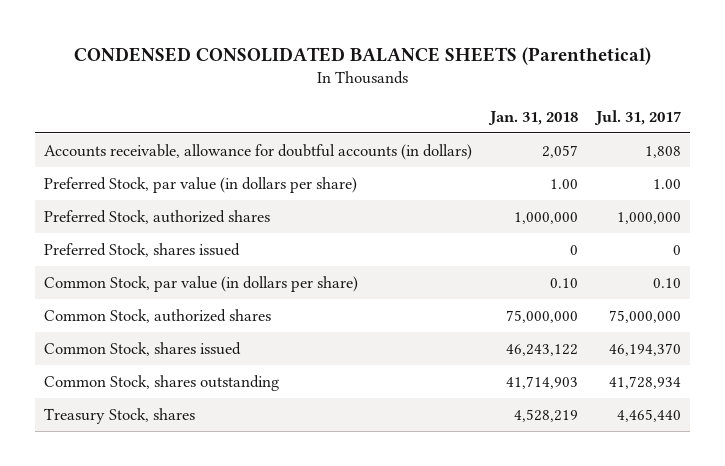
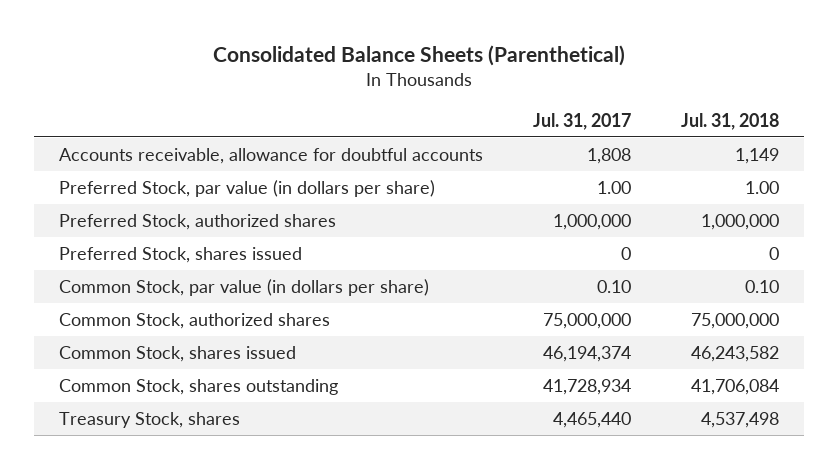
[73,46,651,65] CONDENSED CONSOLIDATED BALANCE SHEETS (Parenthetical) -> [212,44,625,66] Consolidated Balance Sheets (Parenthetical)
[488,110,579,125] Jan. 31, 2018 -> none
none -> [680,112,779,130] Jul. 31, 2018
[43,143,472,160] Accounts receivable, allowance for doubtful accounts (in dollars) -> [58,147,483,164] Accounts receivable, allowance for doubtful accounts
[609,342,682,356] 46,194,370 -> [542,345,631,362] 46,194,374

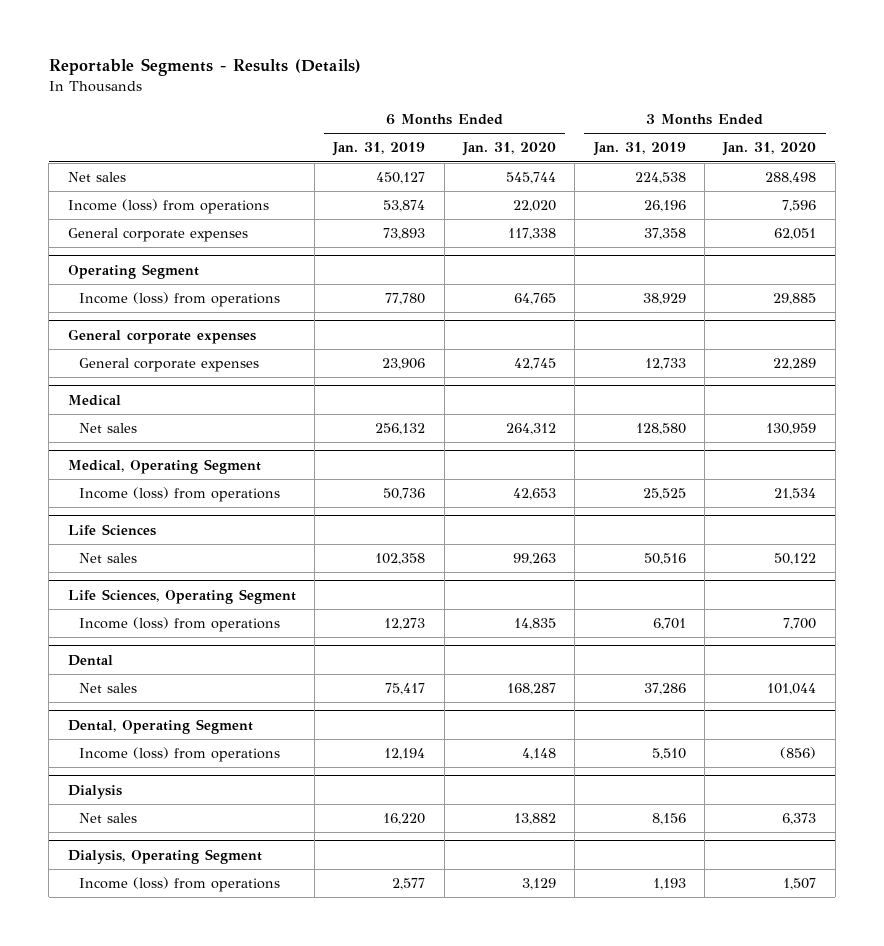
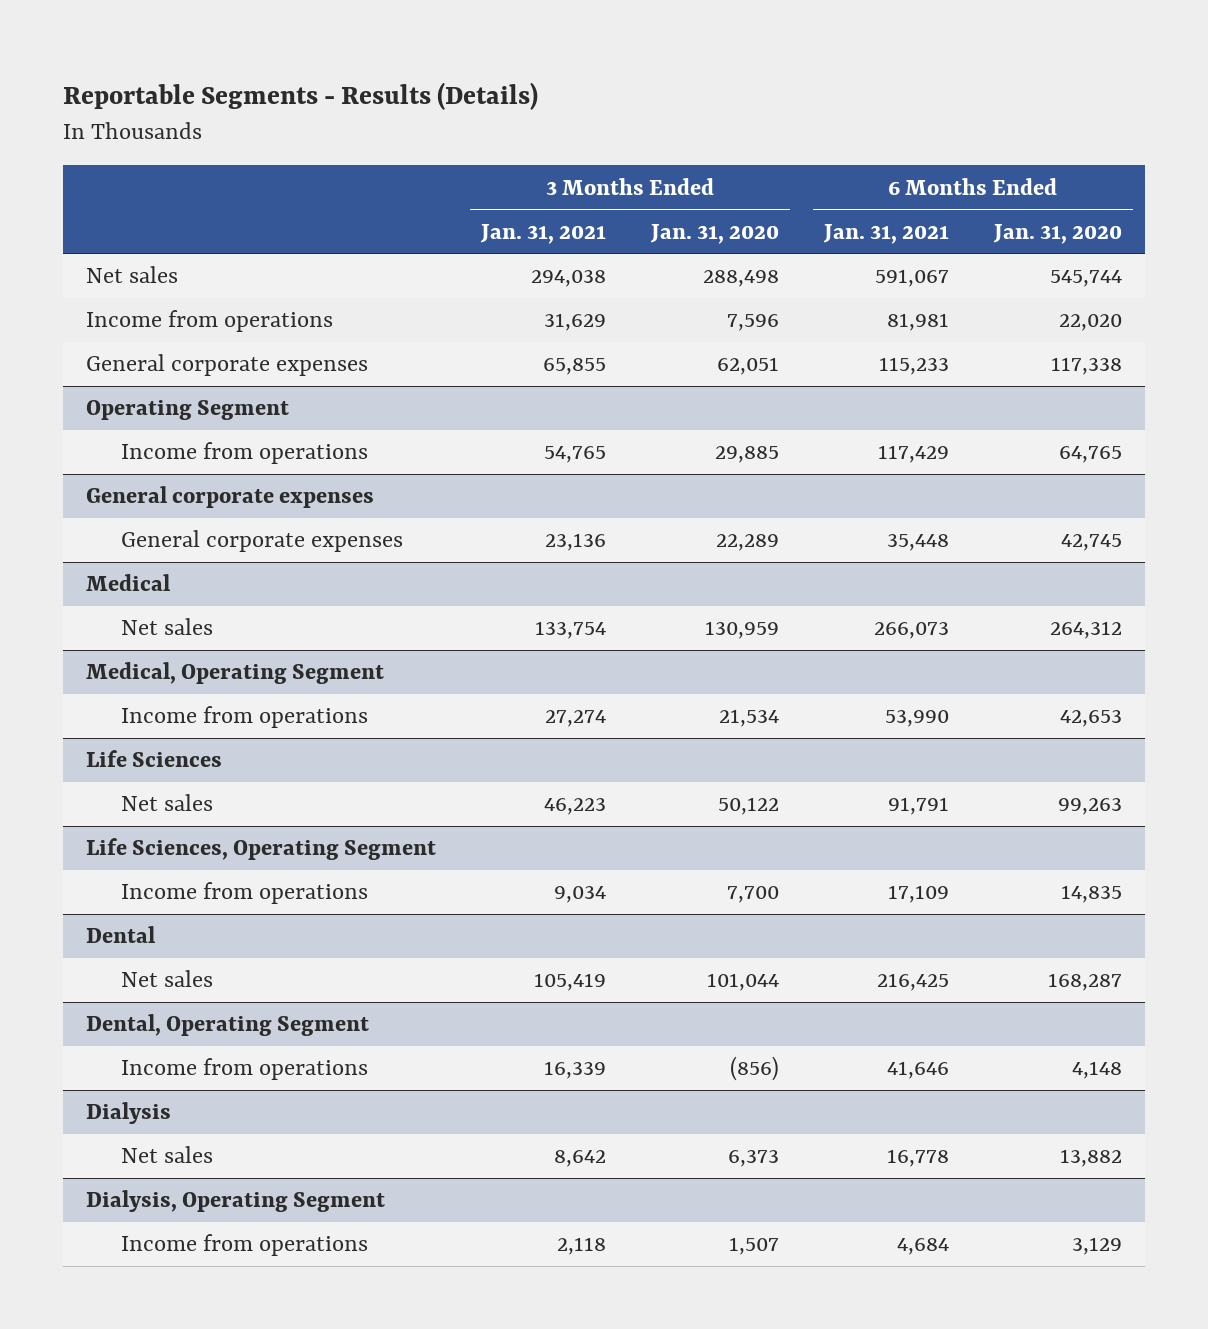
[332,142,426,157] Jan. 31, 2019 -> none
[592,142,686,157] Jan. 31, 2019 -> none
none -> [479,223,606,244] Jan. 31, 2021
none -> [822,223,949,244] Jan. 31, 2021
[67,199,269,215] Income (loss) from operations -> [85,310,333,333] Income from operations
[78,292,280,308] Income (loss) from operations -> [120,442,368,465] Income from operations
[78,487,280,503] Income (loss) from operations -> [120,706,368,729] Income from operations
[78,617,280,633] Income (loss) from operations -> [120,882,368,905] Income from operations
[78,747,280,763] Income (loss) from operations -> [120,1058,368,1081] Income from operations
[78,877,280,893] Income (loss) from operations -> [120,1234,368,1257] Income from operations

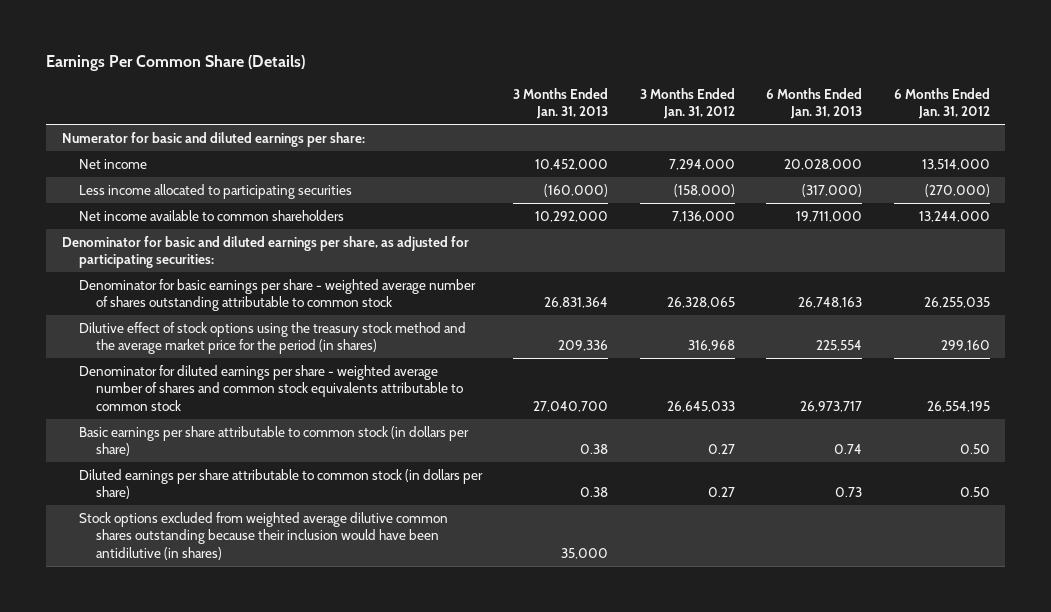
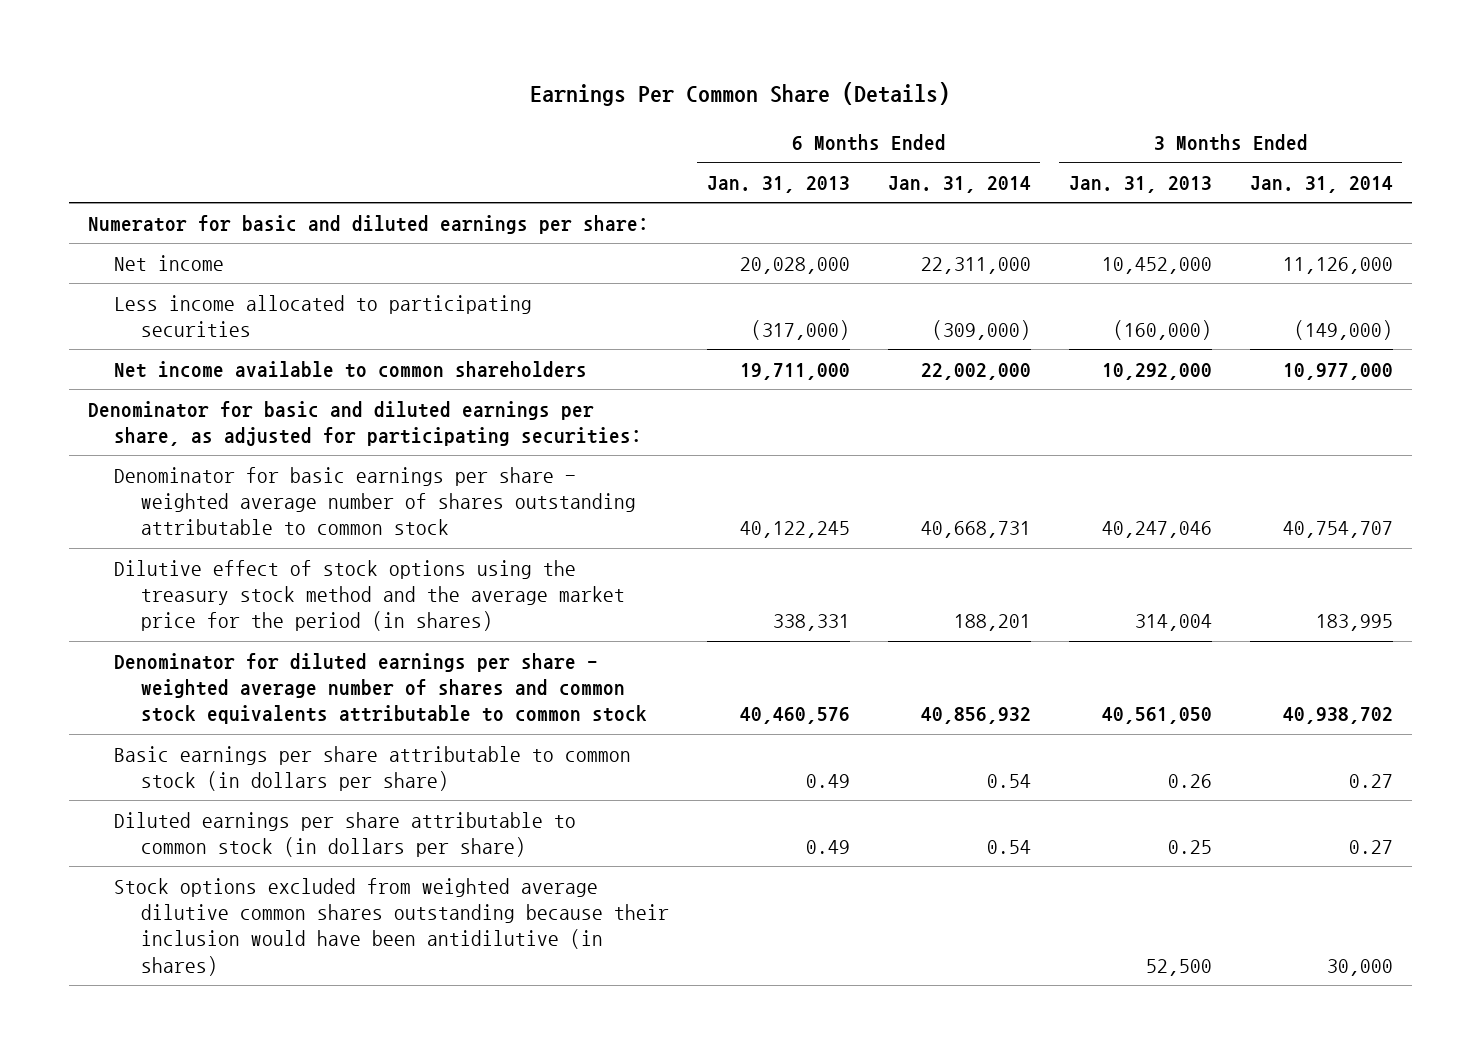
[639,87,735,120] 3 Months Ended Jan. 31, 2012 -> none
[893,87,990,120] 6 Months Ended Jan. 31, 2012 -> none
none -> [887,175,1031,193] Jan. 31, 2014
none -> [1249,175,1393,193] Jan. 31, 2014
[544,297,609,309] 26,831,364 -> [1101,521,1212,539] 40,247,046
[798,297,863,309] 26,748,163 -> [739,521,850,539] 40,122,245
[558,340,609,352] 209,336 -> [1134,614,1212,632] 314,004
[816,340,863,352] 225,554 -> [772,614,850,632] 338,331
[533,400,609,412] 27,040,700 -> [1101,707,1212,725] 40,561,050
[800,400,863,412] 26,973,717 -> [739,707,850,725] 40,460,576
[580,444,609,455] 0.38 -> [1167,773,1212,788] 0.26
[834,444,863,455] 0.74 -> [805,773,850,788] 0.49
[580,487,609,498] 0.38 -> [1167,839,1212,854] 0.25
[835,487,863,498] 0.73 -> [805,839,850,854] 0.49
[561,547,609,559] 35,000 -> [1145,958,1212,976] 52,500

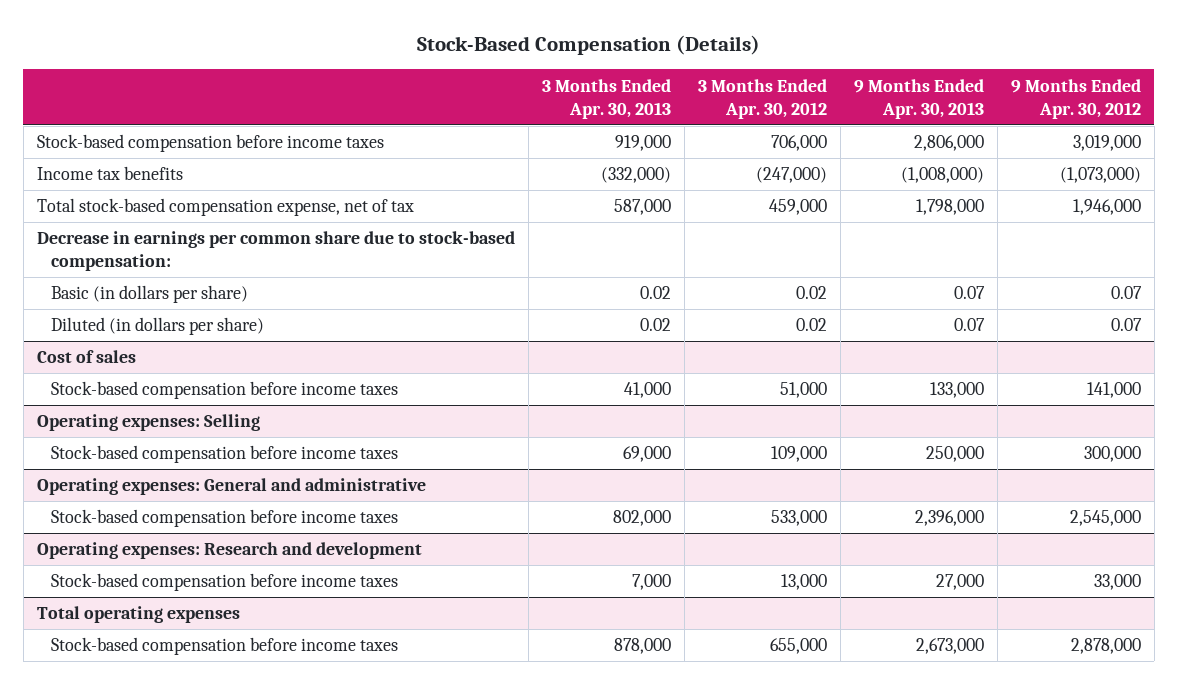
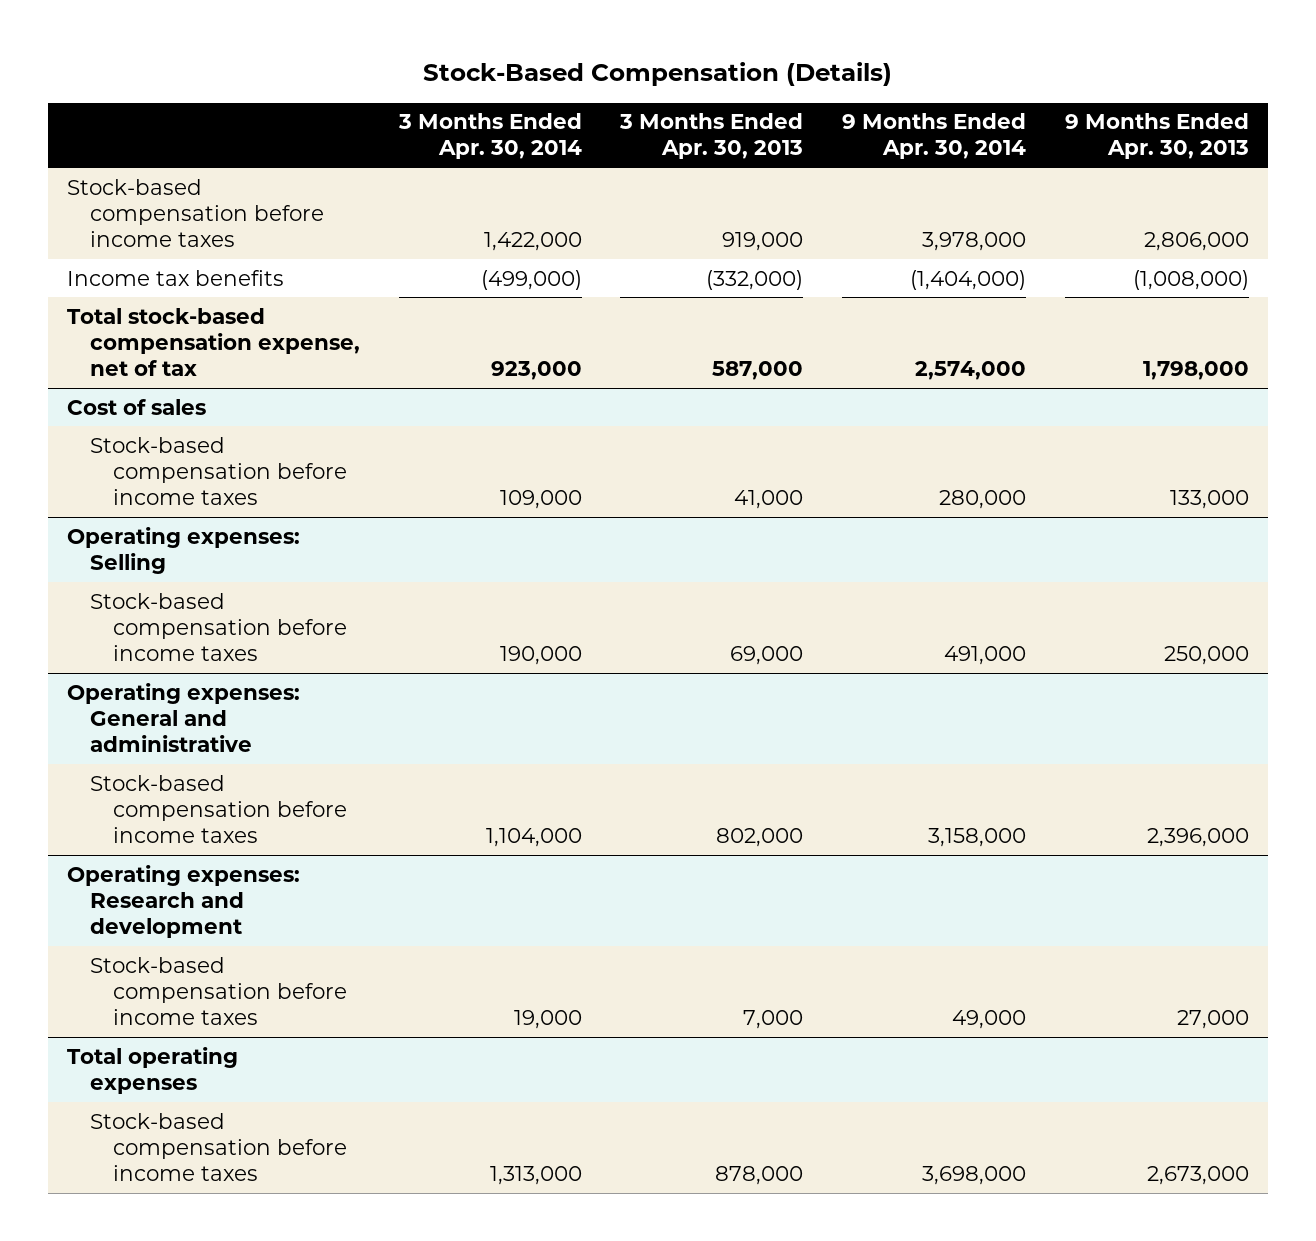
[697,78,827,119] 3 Months Ended Apr. 30, 2012 -> none
[1010,78,1141,119] 9 Months Ended Apr. 30, 2012 -> none
none -> [397,113,582,160] 3 Months Ended Apr. 30, 2014
none -> [841,113,1026,160] 9 Months Ended Apr. 30, 2014
[36,231,515,272] Decrease in earnings per common share due to stock-based compensation: -> none
[51,285,249,304] Basic (in dollars per share) -> none
[51,317,265,336] Diluted (in dollars per share) -> none

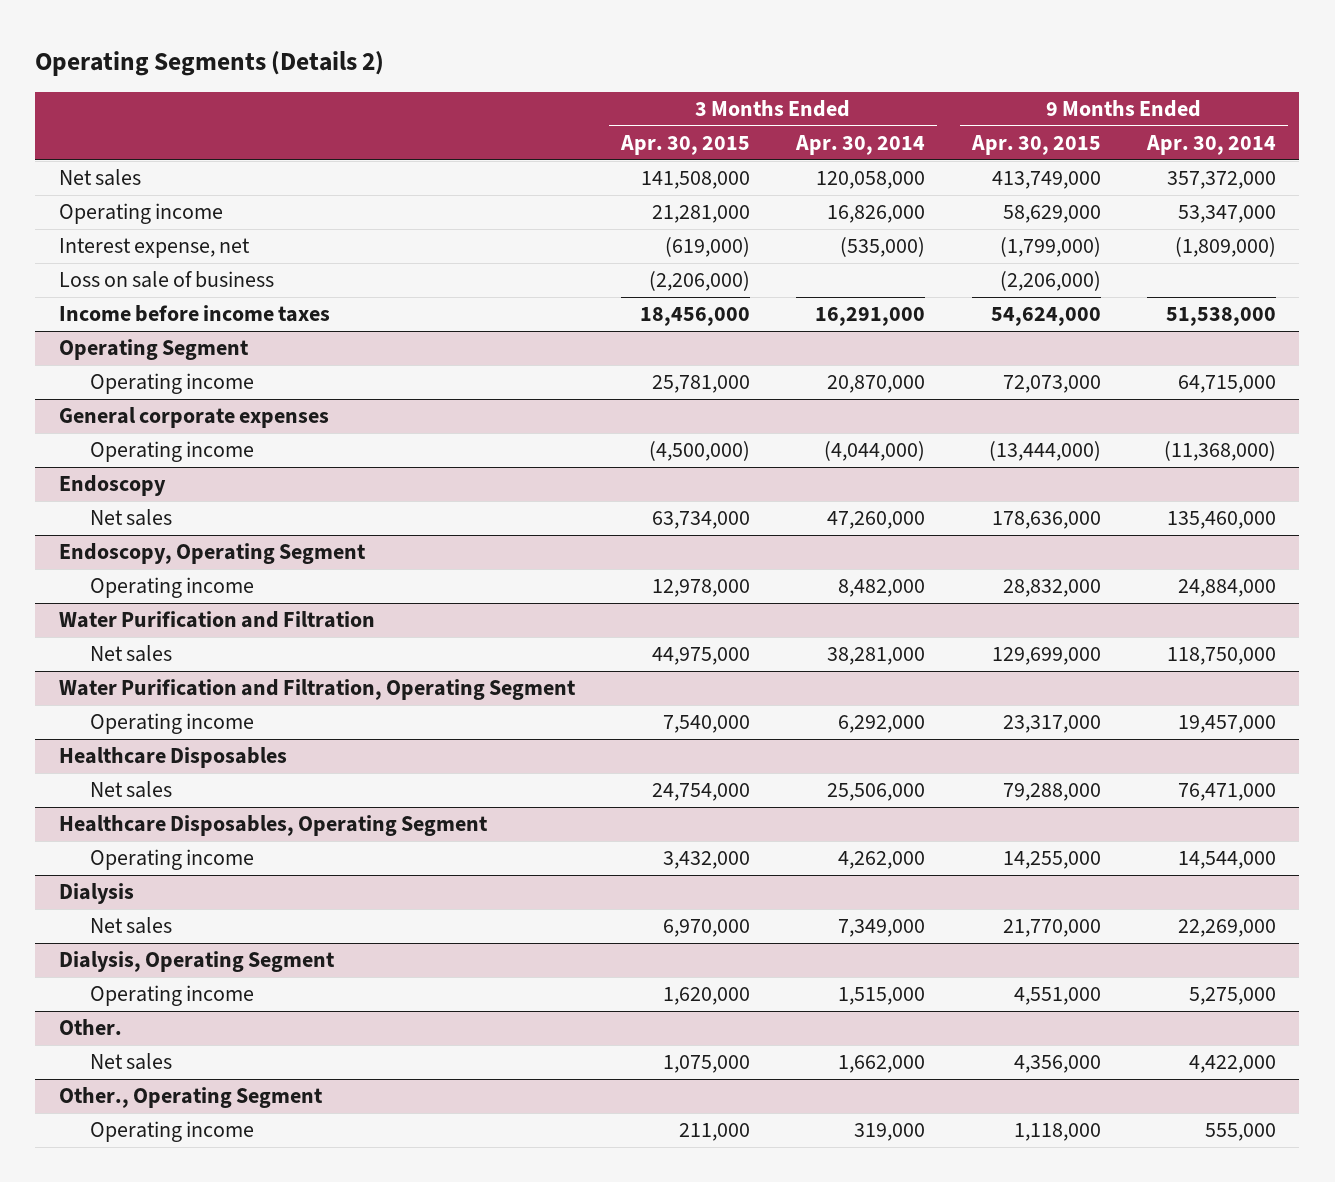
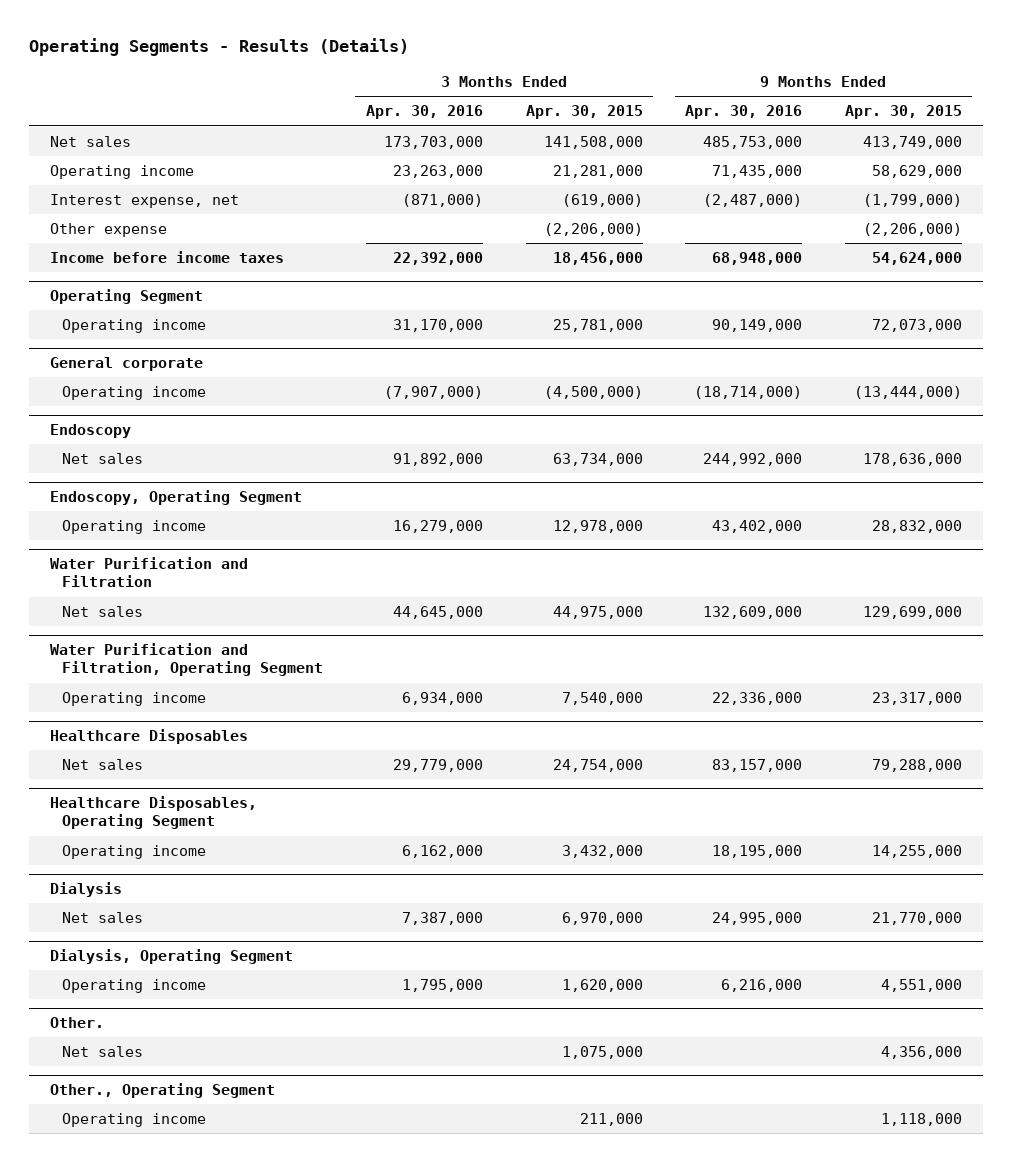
[35,50,385,76] Operating Segments (Details 2) -> [29,38,410,57] Operating Segments - Results (Details)
[795,135,926,156] Apr. 30, 2014 -> none
[1145,135,1276,156] Apr. 30, 2014 -> none
none -> [366,105,484,120] Apr. 30, 2016
none -> [685,105,803,120] Apr. 30, 2016
[58,271,274,289] Loss on sale of business -> [50,223,168,238] Other expense
[58,407,329,429] General corporate expenses -> [50,357,204,372] General corporate

